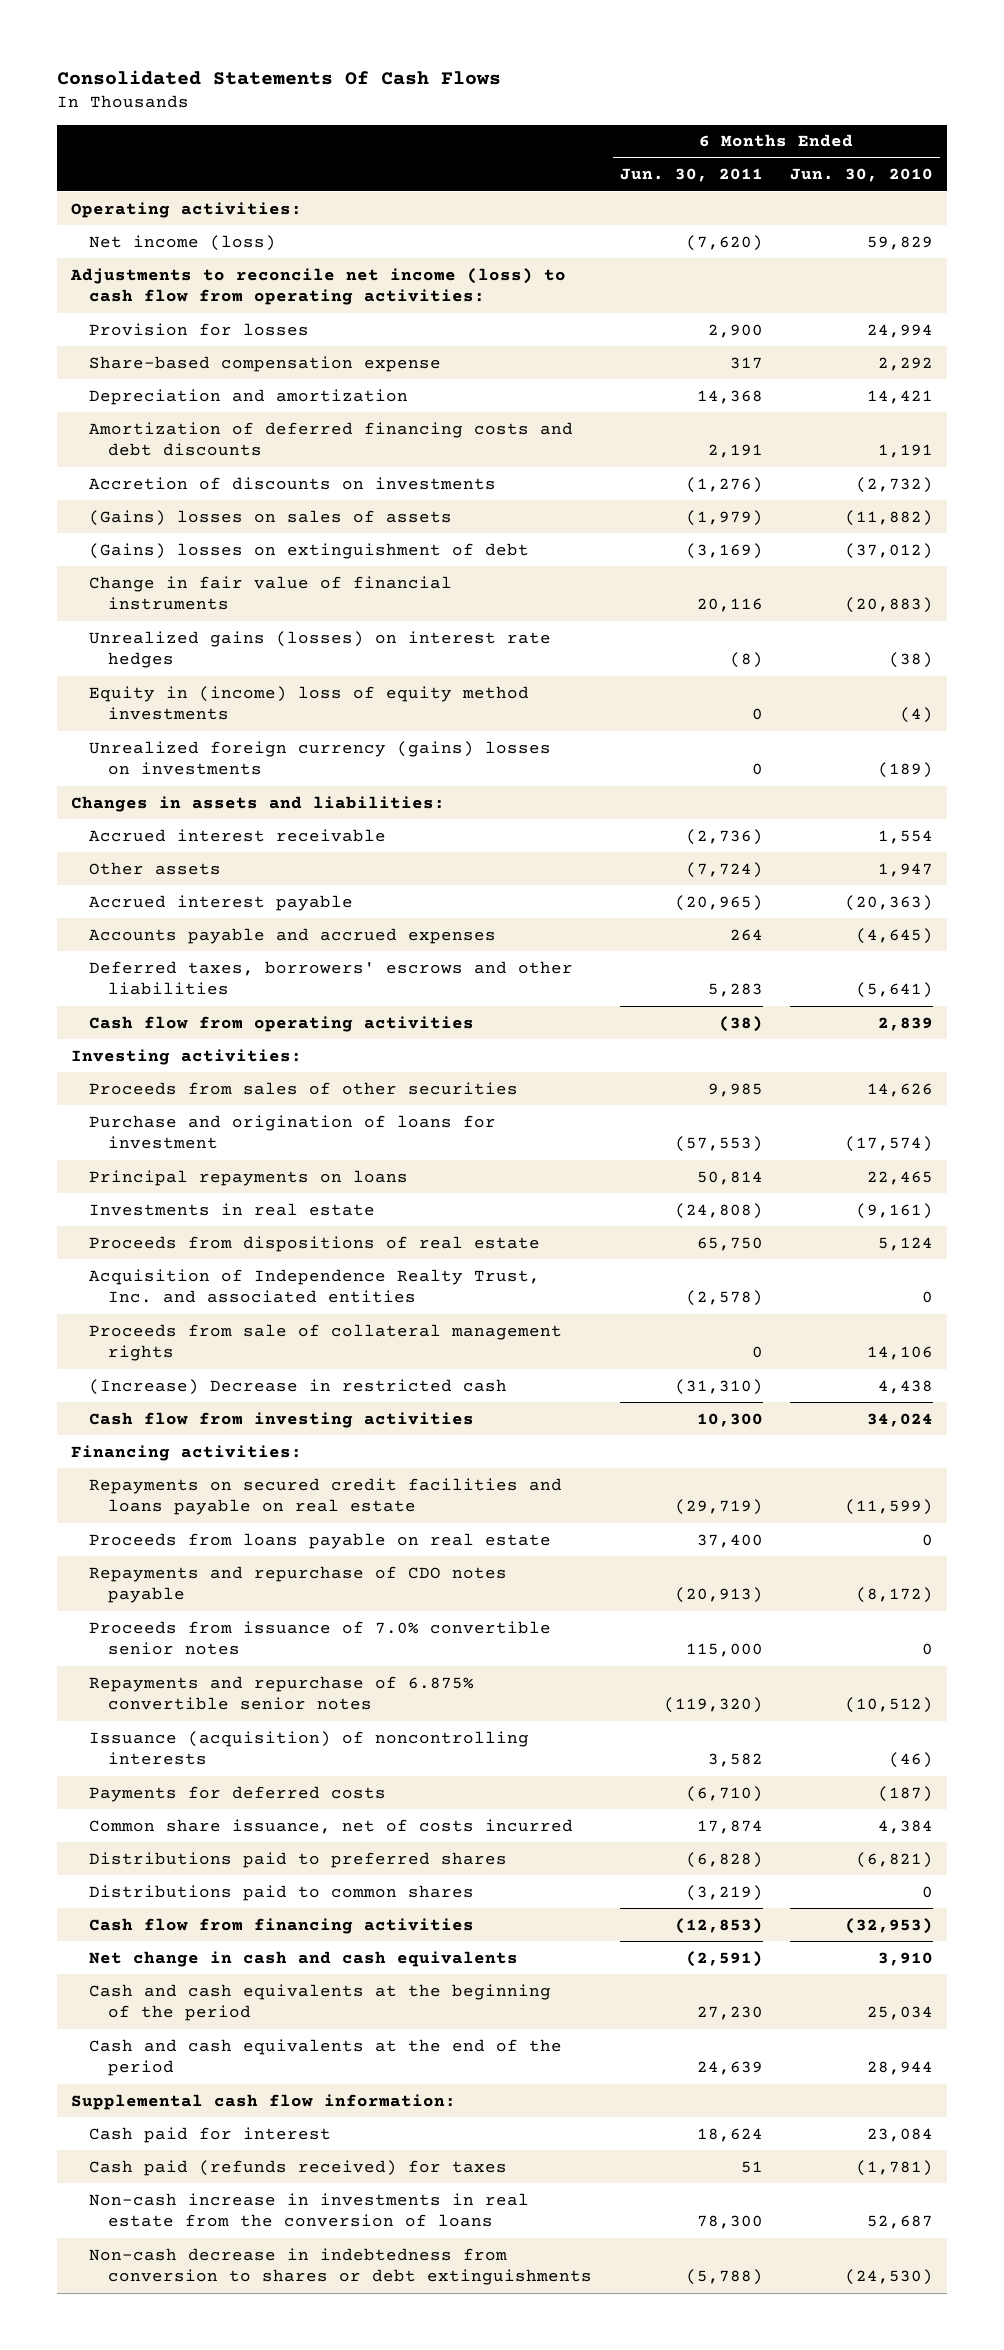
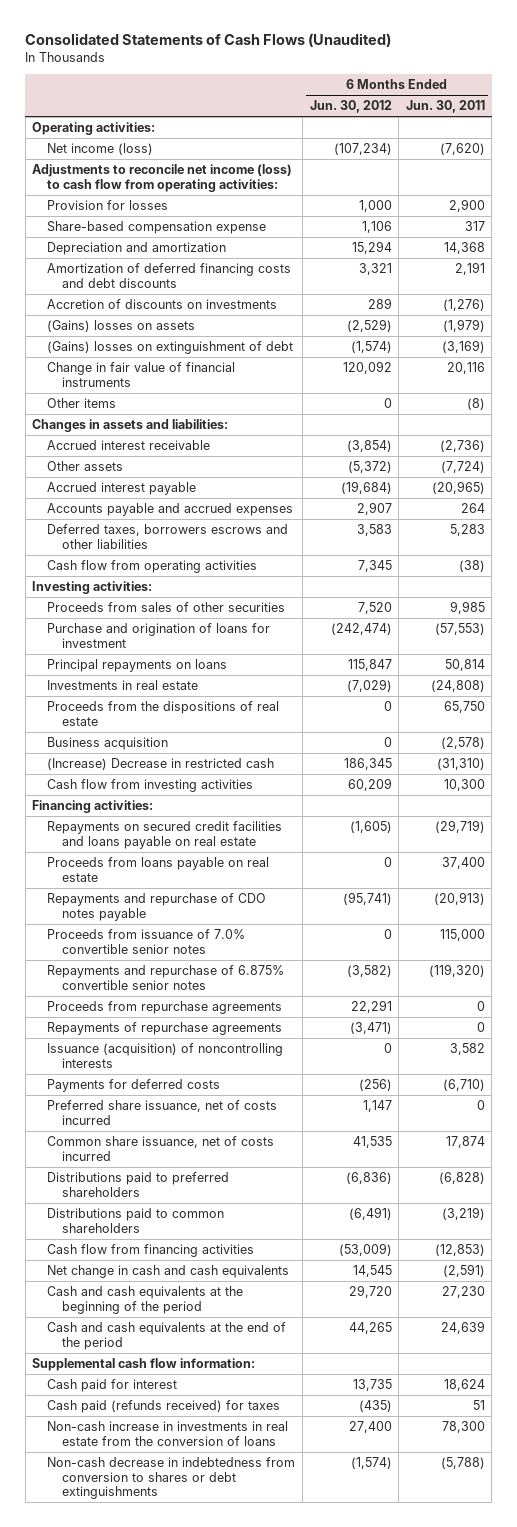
[57,70,502,86] Consolidated Statements Of Cash Flows -> [25,32,392,47] Consolidated Statements of Cash Flows (Unaudited)
[790,168,934,183] Jun. 30, 2010 -> none
none -> [309,100,392,114] Jun. 30, 2012
[89,509,453,526] (Gains) losses on sales of assets -> [47,320,196,333] (Gains) losses on assets
[89,630,552,669] Unrealized gains (losses) on interest rate hedges -> none
[89,685,530,721] Equity in (income) loss of equity method investments -> none
[89,740,552,776] Unrealized foreign currency (gains) losses on investments -> none
none -> [47,398,117,409] Other items
[89,960,574,996] Deferred taxes, borrowers' escrows and other liabilities -> [47,524,289,549] Deferred taxes, borrowers escrows and other liabilities
[89,1323,563,1362] Proceeds from sale of collateral management rights -> none
[89,1235,541,1252] Proceeds from dispositions of real estate -> [47,701,280,726] Proceeds from the dispositions of real estate
[89,1268,541,1304] Acquisition of Independence Realty Trust, Inc. and associated entities -> [47,737,169,751] Business acquisition
none -> [47,1001,283,1015] Proceeds from repurchase agreements
none -> [47,1022,283,1036] Repayments of repurchase agreements
none -> [47,1100,278,1125] Preferred share issuance, net of costs incurred
[89,1851,508,1868] Distributions paid to preferred shares -> [47,1172,230,1197] Distributions paid to preferred shareholders
[89,1884,475,1901] Distributions paid to common shares -> [47,1208,225,1233] Distributions paid to common shareholders

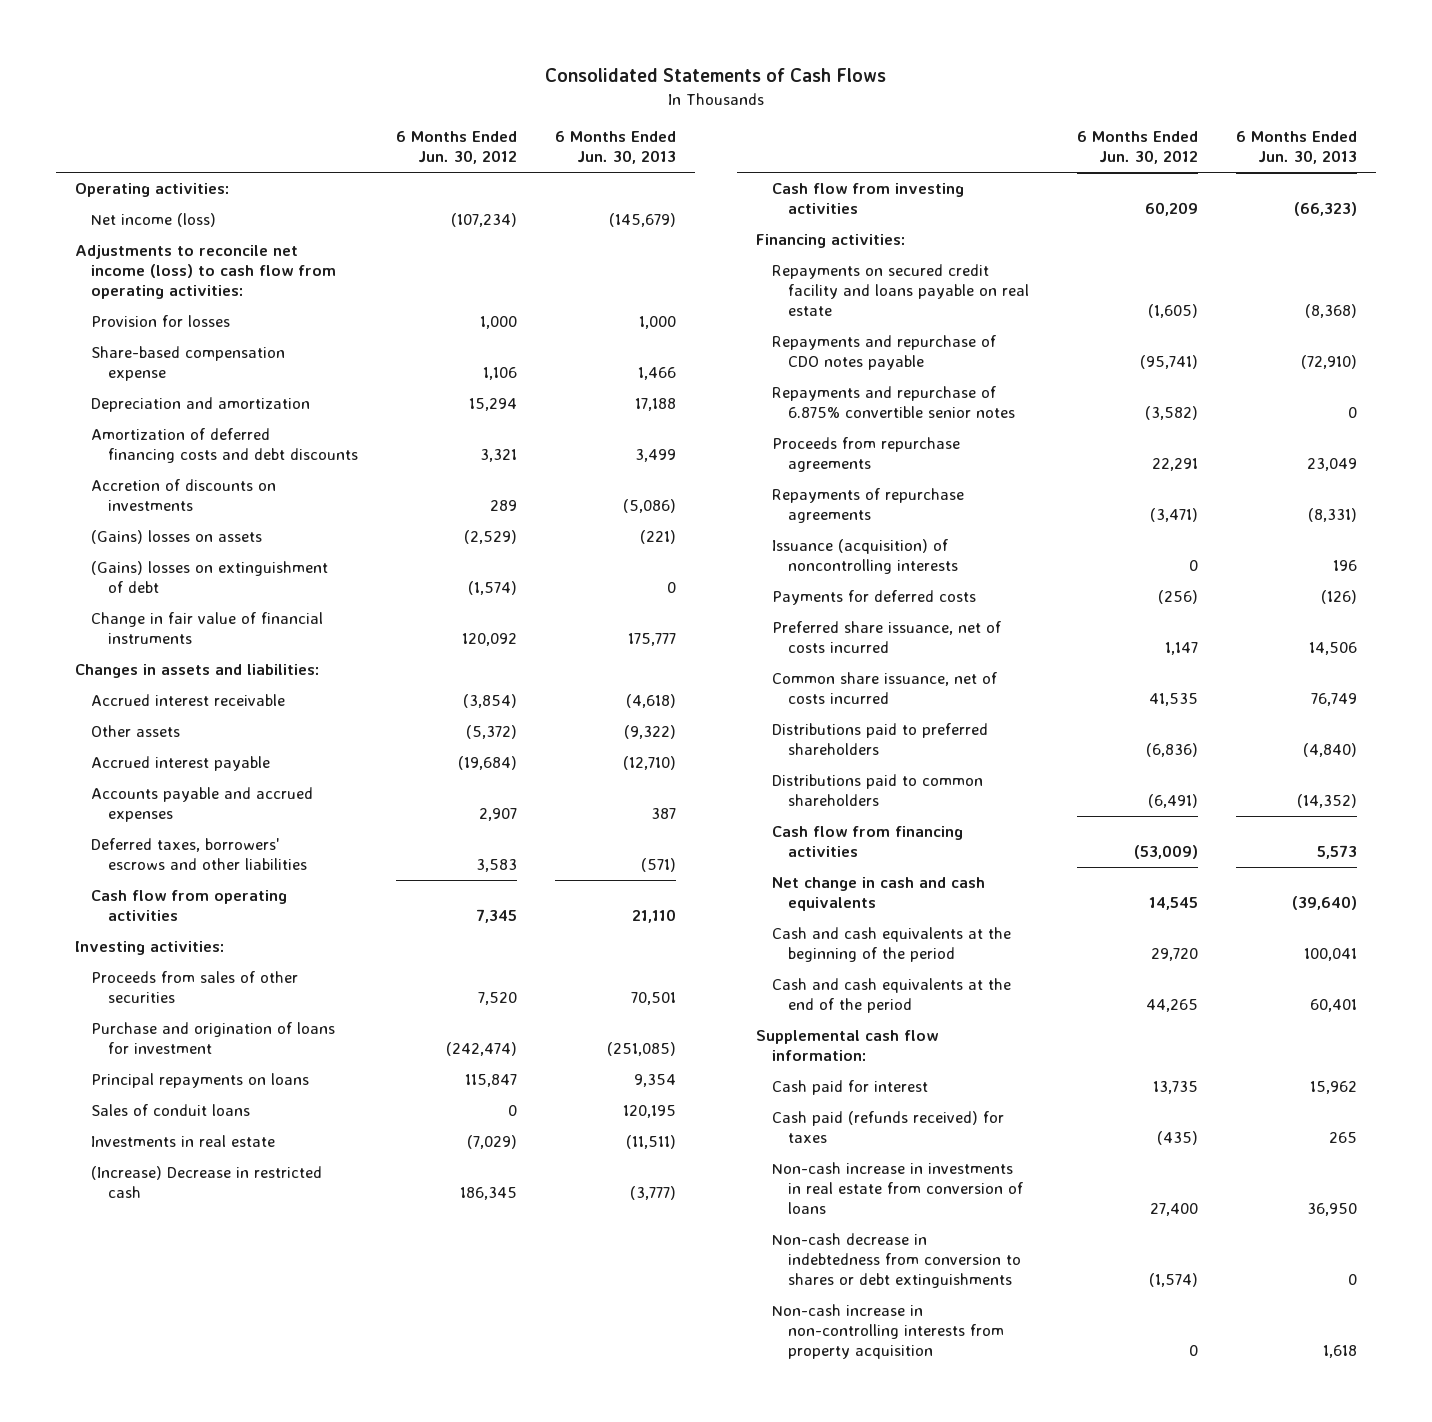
[25,32,392,47] Consolidated Statements of Cash Flows (Unaudited) -> [545,68,887,83] Consolidated Statements of Cash Flows
[405,100,485,114] Jun. 30, 2011 -> none
none -> [555,131,677,165] 6 Months Ended Jun. 30, 2013
[47,398,117,409] Other items -> none
[47,524,289,549] Deferred taxes, borrowers escrows and other liabilities -> [91,838,307,871] Deferred taxes, borrowers' escrows and other liabilities
none -> [91,1104,251,1117] Sales of conduit loans
[47,701,280,726] Proceeds from the dispositions of real estate -> none
[47,737,169,751] Business acquisition -> none
[47,857,270,882] Proceeds from loans payable on real estate -> none
[47,821,283,849] Repayments on secured credit facilities and loans payable on real estate -> [772,264,1030,316] Repayments on secured credit facility and loans payable on real estate
[47,929,246,954] Proceeds from issuance of 7.0% convertible senior notes -> none
[47,1421,289,1446] Non-cash increase in investments in real estate from the conversion of loans -> [772,1162,1024,1214] Non-cash increase in investments in real estate from conversion of loans
none -> [772,1304,1005,1359] Non-cash increase in non-controlling interests from property acquisition

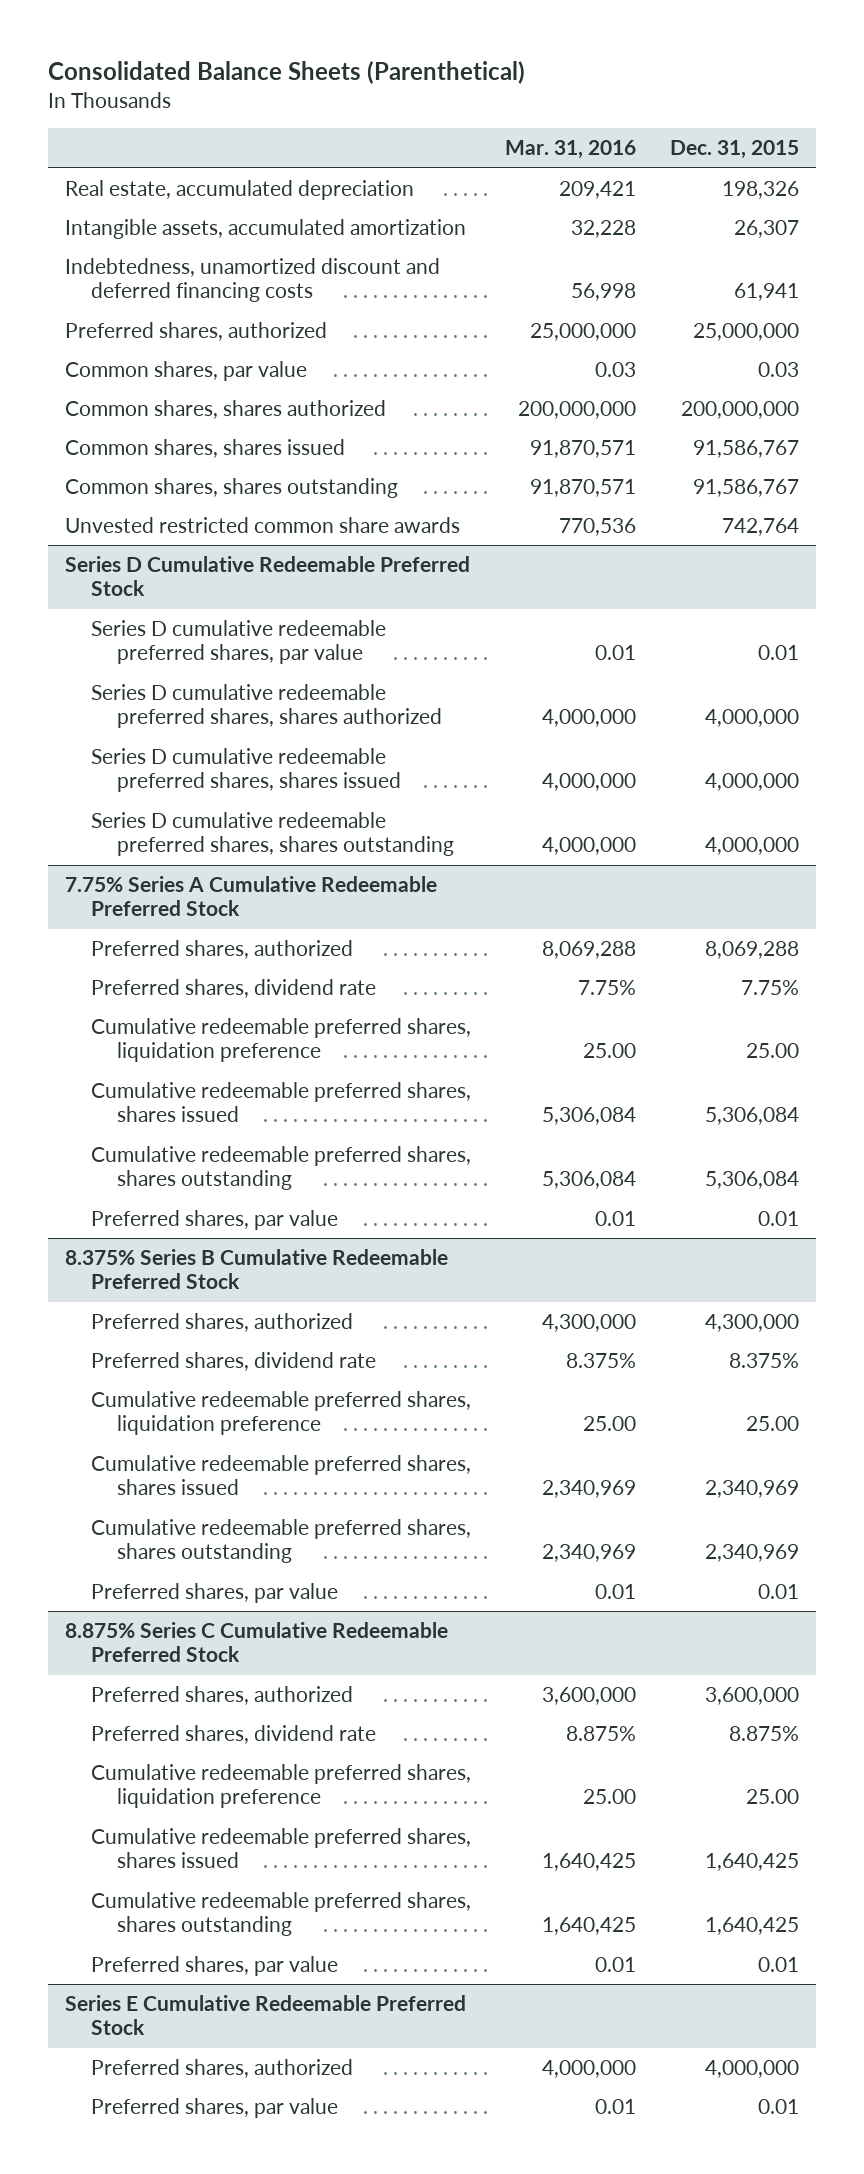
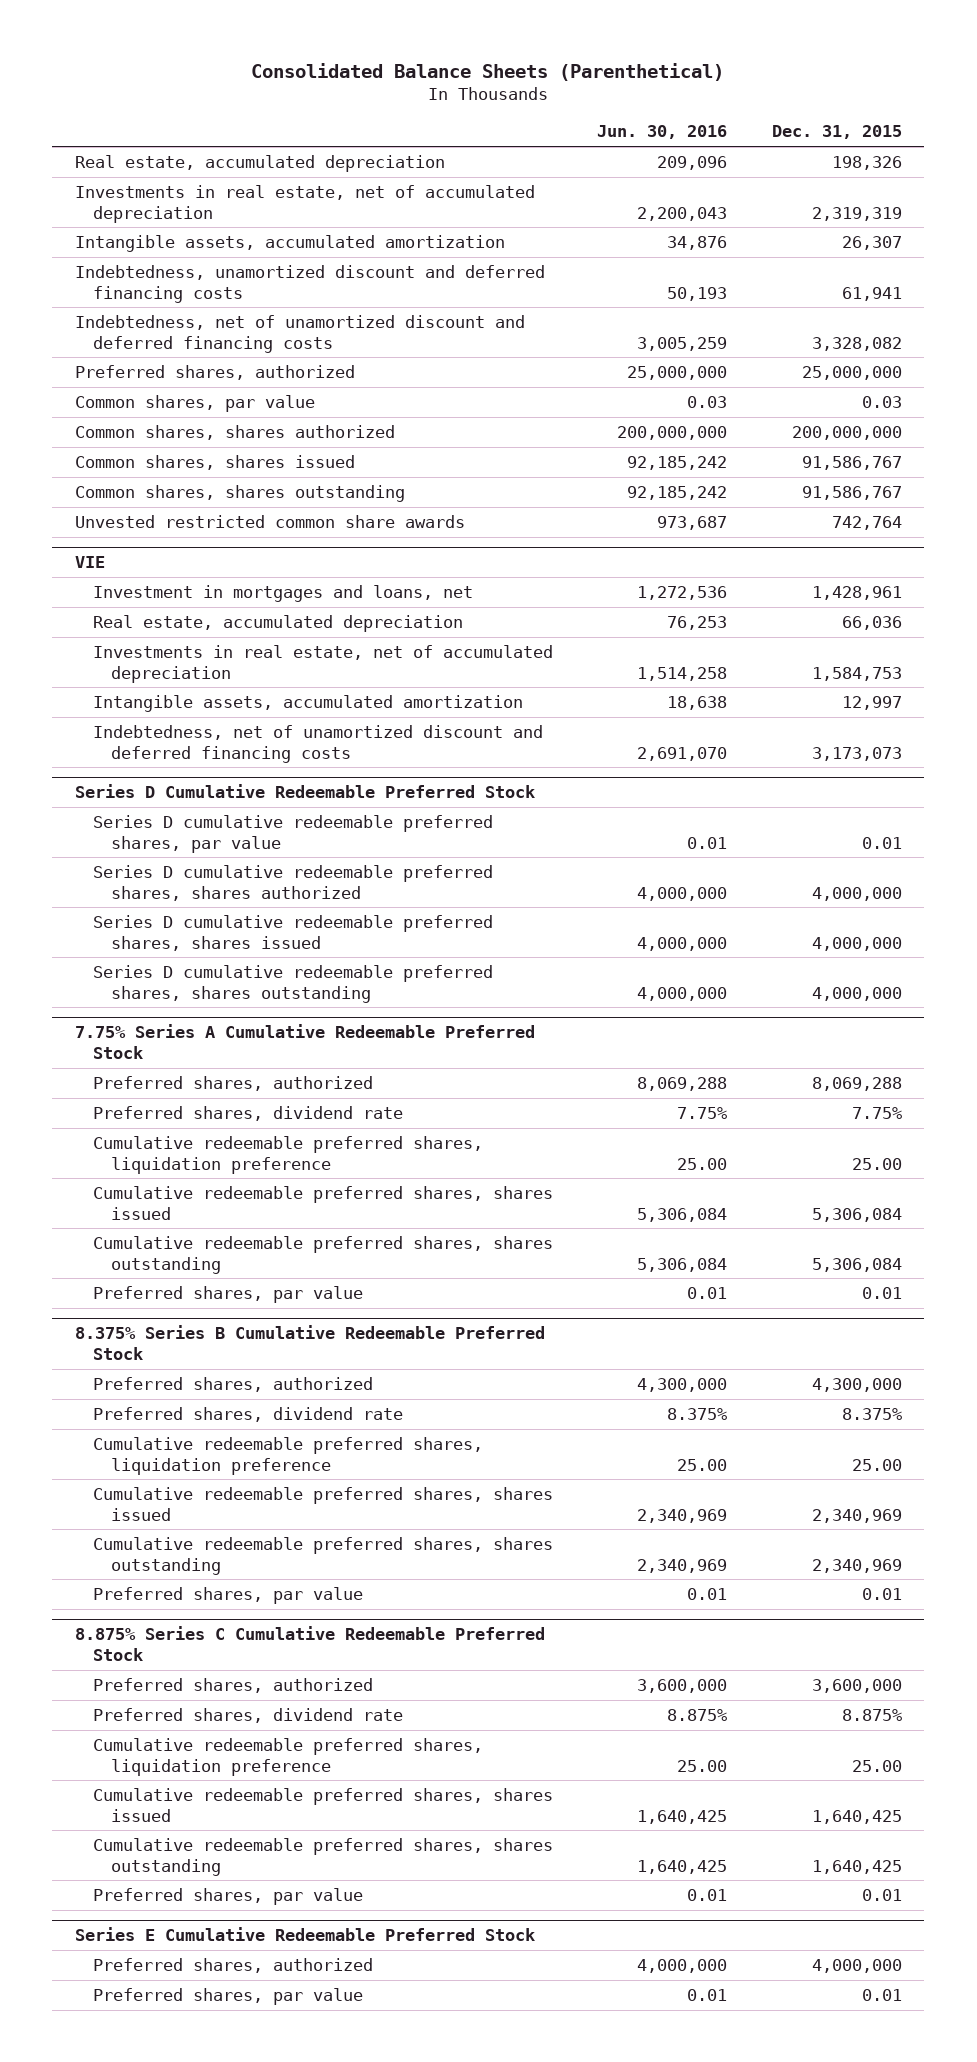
[504,140,636,160] Mar. 31, 2016 -> none
none -> [597,125,728,140] Jun. 30, 2016
none -> [74,184,535,223] Investments in real estate, net of accumulated depreciation
none -> [74,314,525,353] Indebtedness, net of unamortized discount and deferred financing costs
none -> [74,556,105,569] VIE
none -> [92,584,473,602] Investment in mortgages and loans, net
none -> [92,614,463,632] Real estate, accumulated depreciation
none -> [92,644,553,683] Investments in real estate, net of accumulated depreciation
none -> [92,694,523,712] Intangible assets, accumulated amortization
none -> [92,724,543,763] Indebtedness, net of unamortized discount and deferred financing costs

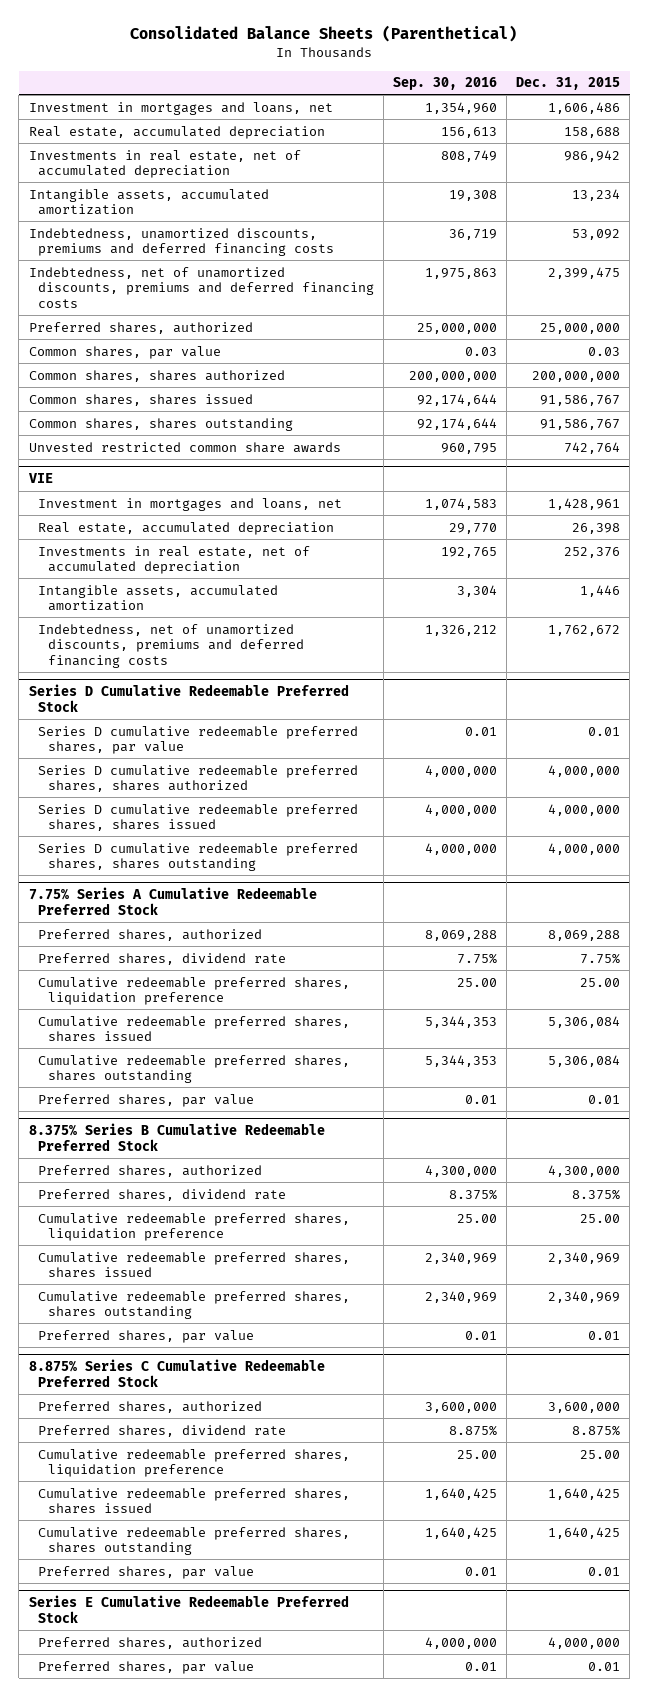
[597,125,728,140] Jun. 30, 2016 -> none
none -> [393,77,498,91] Sep. 30, 2016
none -> [28,101,333,115] Investment in mortgages and loans, net
[831,155,902,170] 198,326 -> [564,126,621,138] 158,688
[811,206,902,221] 2,319,319 -> [564,149,621,162] 986,942
[841,235,902,250] 26,307 -> [572,188,621,201] 13,234
[74,264,545,303] Indebtedness, unamortized discount and deferred financing costs -> [28,227,335,257] Indebtedness, unamortized discounts, premiums and deferred financing costs
[841,286,902,301] 61,941 -> [572,228,621,240] 53,092
[74,314,525,353] Indebtedness, net of unamortized discount and deferred financing costs -> [28,266,375,308] Indebtedness, net of unamortized discounts, premiums and deferred financing costs
[811,336,902,351] 3,328,082 -> [548,266,621,279] 2,399,475
[841,615,902,630] 66,036 -> [572,522,621,534] 26,398
[811,666,902,681] 1,584,753 -> [564,546,621,558] 252,376
[841,695,902,710] 12,997 -> [580,584,621,597] 1,446
[92,724,543,763] Indebtedness, net of unamortized discount and deferred financing costs -> [38,623,304,668] Indebtedness, net of unamortized discounts, premiums and deferred financing costs
[811,746,902,761] 3,173,073 -> [548,624,621,636] 1,762,672

